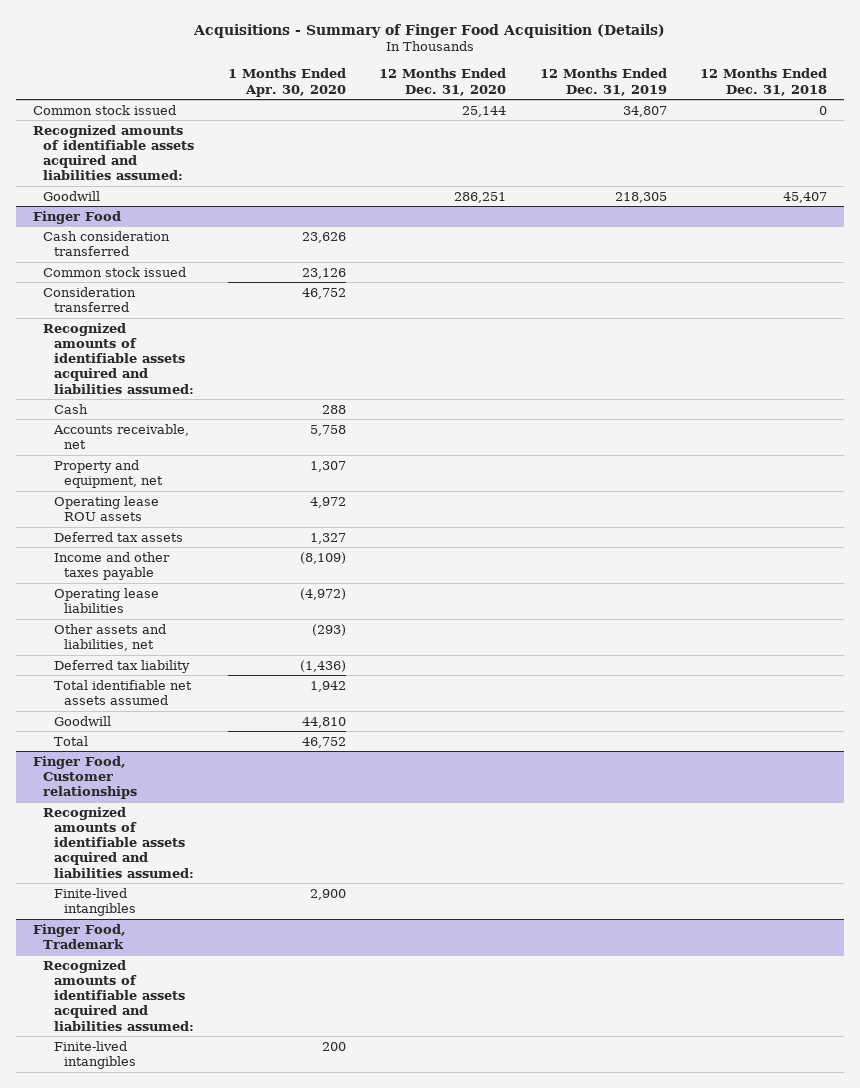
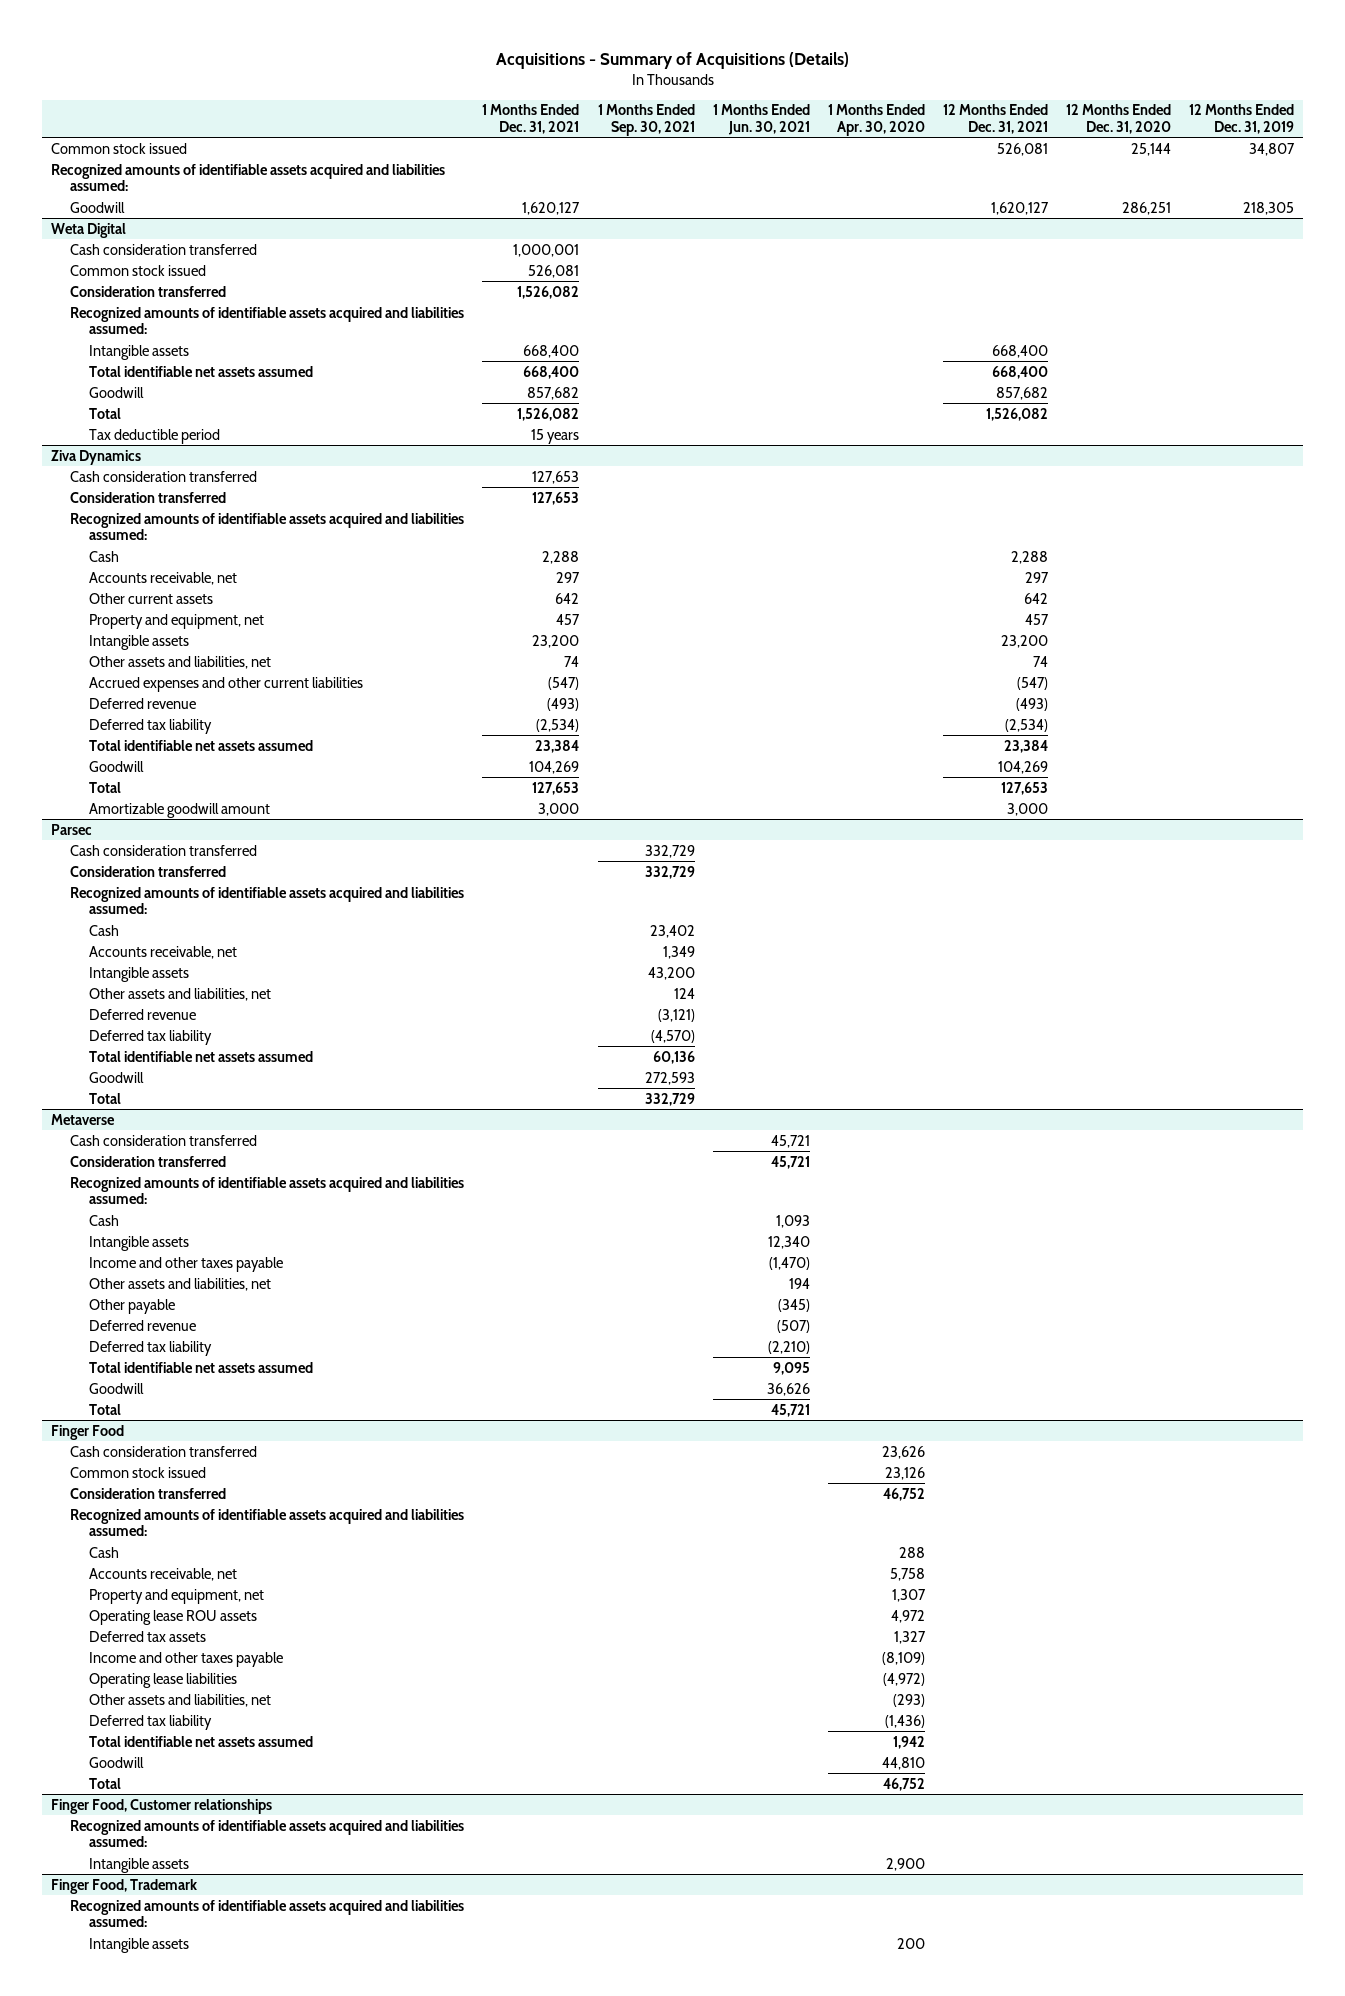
[193,23,666,38] Acquisitions - Summary of Finger Food Acquisition (Details) -> [495,52,849,70] Acquisitions - Summary of Acquisitions (Details)
[700,68,828,96] 12 Months Ended Dec. 31, 2018 -> none
none -> [482,104,580,135] 1 Months Ended Dec. 31, 2021
none -> [597,104,695,137] 1 Months Ended Sep. 30, 2021
none -> [712,104,810,136] 1 Months Ended Jun. 30, 2021
none -> [942,104,1048,135] 12 Months Ended Dec. 31, 2021
none -> [51,222,127,238] Weta Digital
none -> [70,243,258,255] Cash consideration transferred
none -> [70,264,207,276] Common stock issued
none -> [70,285,227,297] Consideration transferred
none -> [70,306,465,335] Recognized amounts of identifiable assets acquired and liabilities assumed:
none -> [89,344,190,360] Intangible assets
none -> [89,365,314,377] Total identifiable net assets assumed
none -> [89,386,145,398] Goodwill
none -> [89,407,122,419] Total
none -> [89,428,221,444] Tax deductible period
none -> [51,449,142,465] Ziva Dynamics
none -> [70,470,258,482] Cash consideration transferred
none -> [70,491,227,503] Consideration transferred
none -> [70,512,465,541] Recognized amounts of identifiable assets acquired and liabilities assumed:
none -> [89,550,120,562] Cash
none -> [89,571,238,585] Accounts receivable, net
none -> [89,592,214,604] Other current assets
none -> [89,613,265,629] Property and equipment, net
none -> [89,634,190,650] Intangible assets
none -> [89,655,272,669] Other assets and liabilities, net
none -> [89,676,364,692] Accrued expenses and other current liabilities
none -> [89,697,197,709] Deferred revenue
none -> [89,718,213,734] Deferred tax liability
none -> [89,739,314,751] Total identifiable net assets assumed
none -> [89,760,145,772] Goodwill
none -> [89,781,122,793] Total
none -> [89,802,271,818] Amortizable goodwill amount
none -> [51,823,93,835] Parsec
none -> [70,844,258,856] Cash consideration transferred
none -> [70,865,227,877] Consideration transferred
none -> [70,886,465,915] Recognized amounts of identifiable assets acquired and liabilities assumed:
none -> [89,924,120,936] Cash
none -> [89,945,238,959] Accounts receivable, net
none -> [89,966,190,982] Intangible assets
none -> [89,987,272,1001] Other assets and liabilities, net
none -> [89,1008,197,1020] Deferred revenue
none -> [89,1029,213,1045] Deferred tax liability
none -> [89,1050,314,1062] Total identifiable net assets assumed
none -> [89,1071,145,1083] Goodwill
none -> [89,1092,122,1104] Total
none -> [51,1113,116,1125] Metaverse
none -> [70,1134,258,1146] Cash consideration transferred
none -> [70,1155,227,1167] Consideration transferred
none -> [70,1176,465,1205] Recognized amounts of identifiable assets acquired and liabilities assumed:
none -> [89,1214,120,1226] Cash
none -> [89,1235,190,1251] Intangible assets
none -> [89,1256,284,1272] Income and other taxes payable
none -> [89,1277,272,1291] Other assets and liabilities, net
none -> [89,1298,176,1314] Other payable
none -> [89,1319,197,1331] Deferred revenue
none -> [89,1340,213,1356] Deferred tax liability
none -> [89,1361,314,1373] Total identifiable net assets assumed
none -> [89,1382,145,1394] Goodwill
none -> [89,1403,122,1415] Total
[53,887,136,916] Finite-lived intangibles -> [89,1857,190,1873] Intangible assets
[53,1040,136,1069] Finite-lived intangibles -> [89,1937,190,1953] Intangible assets

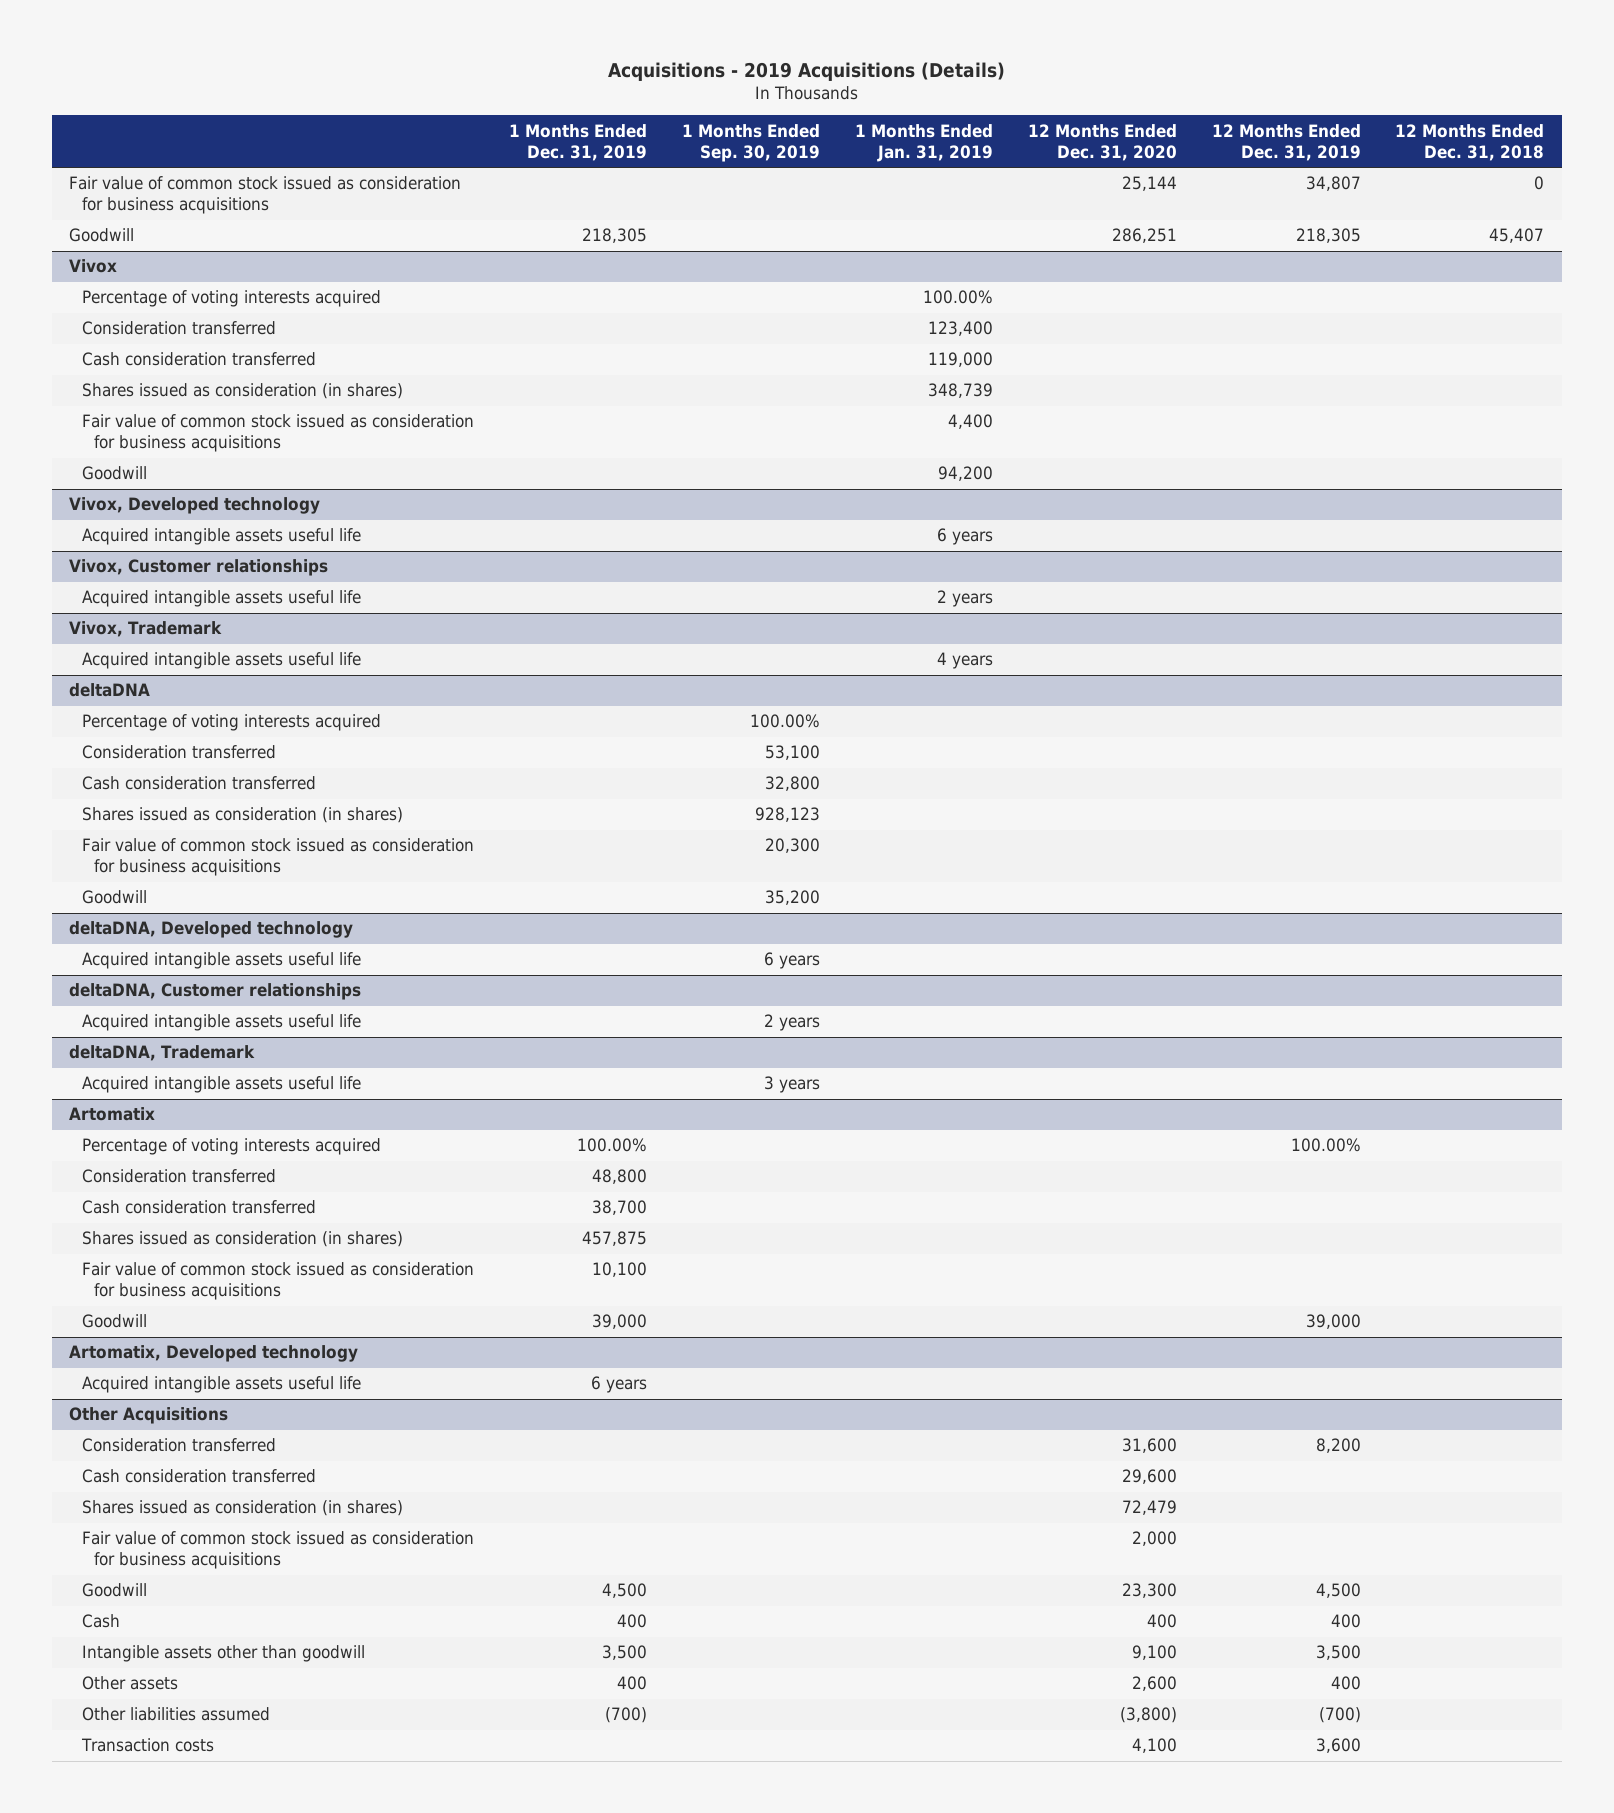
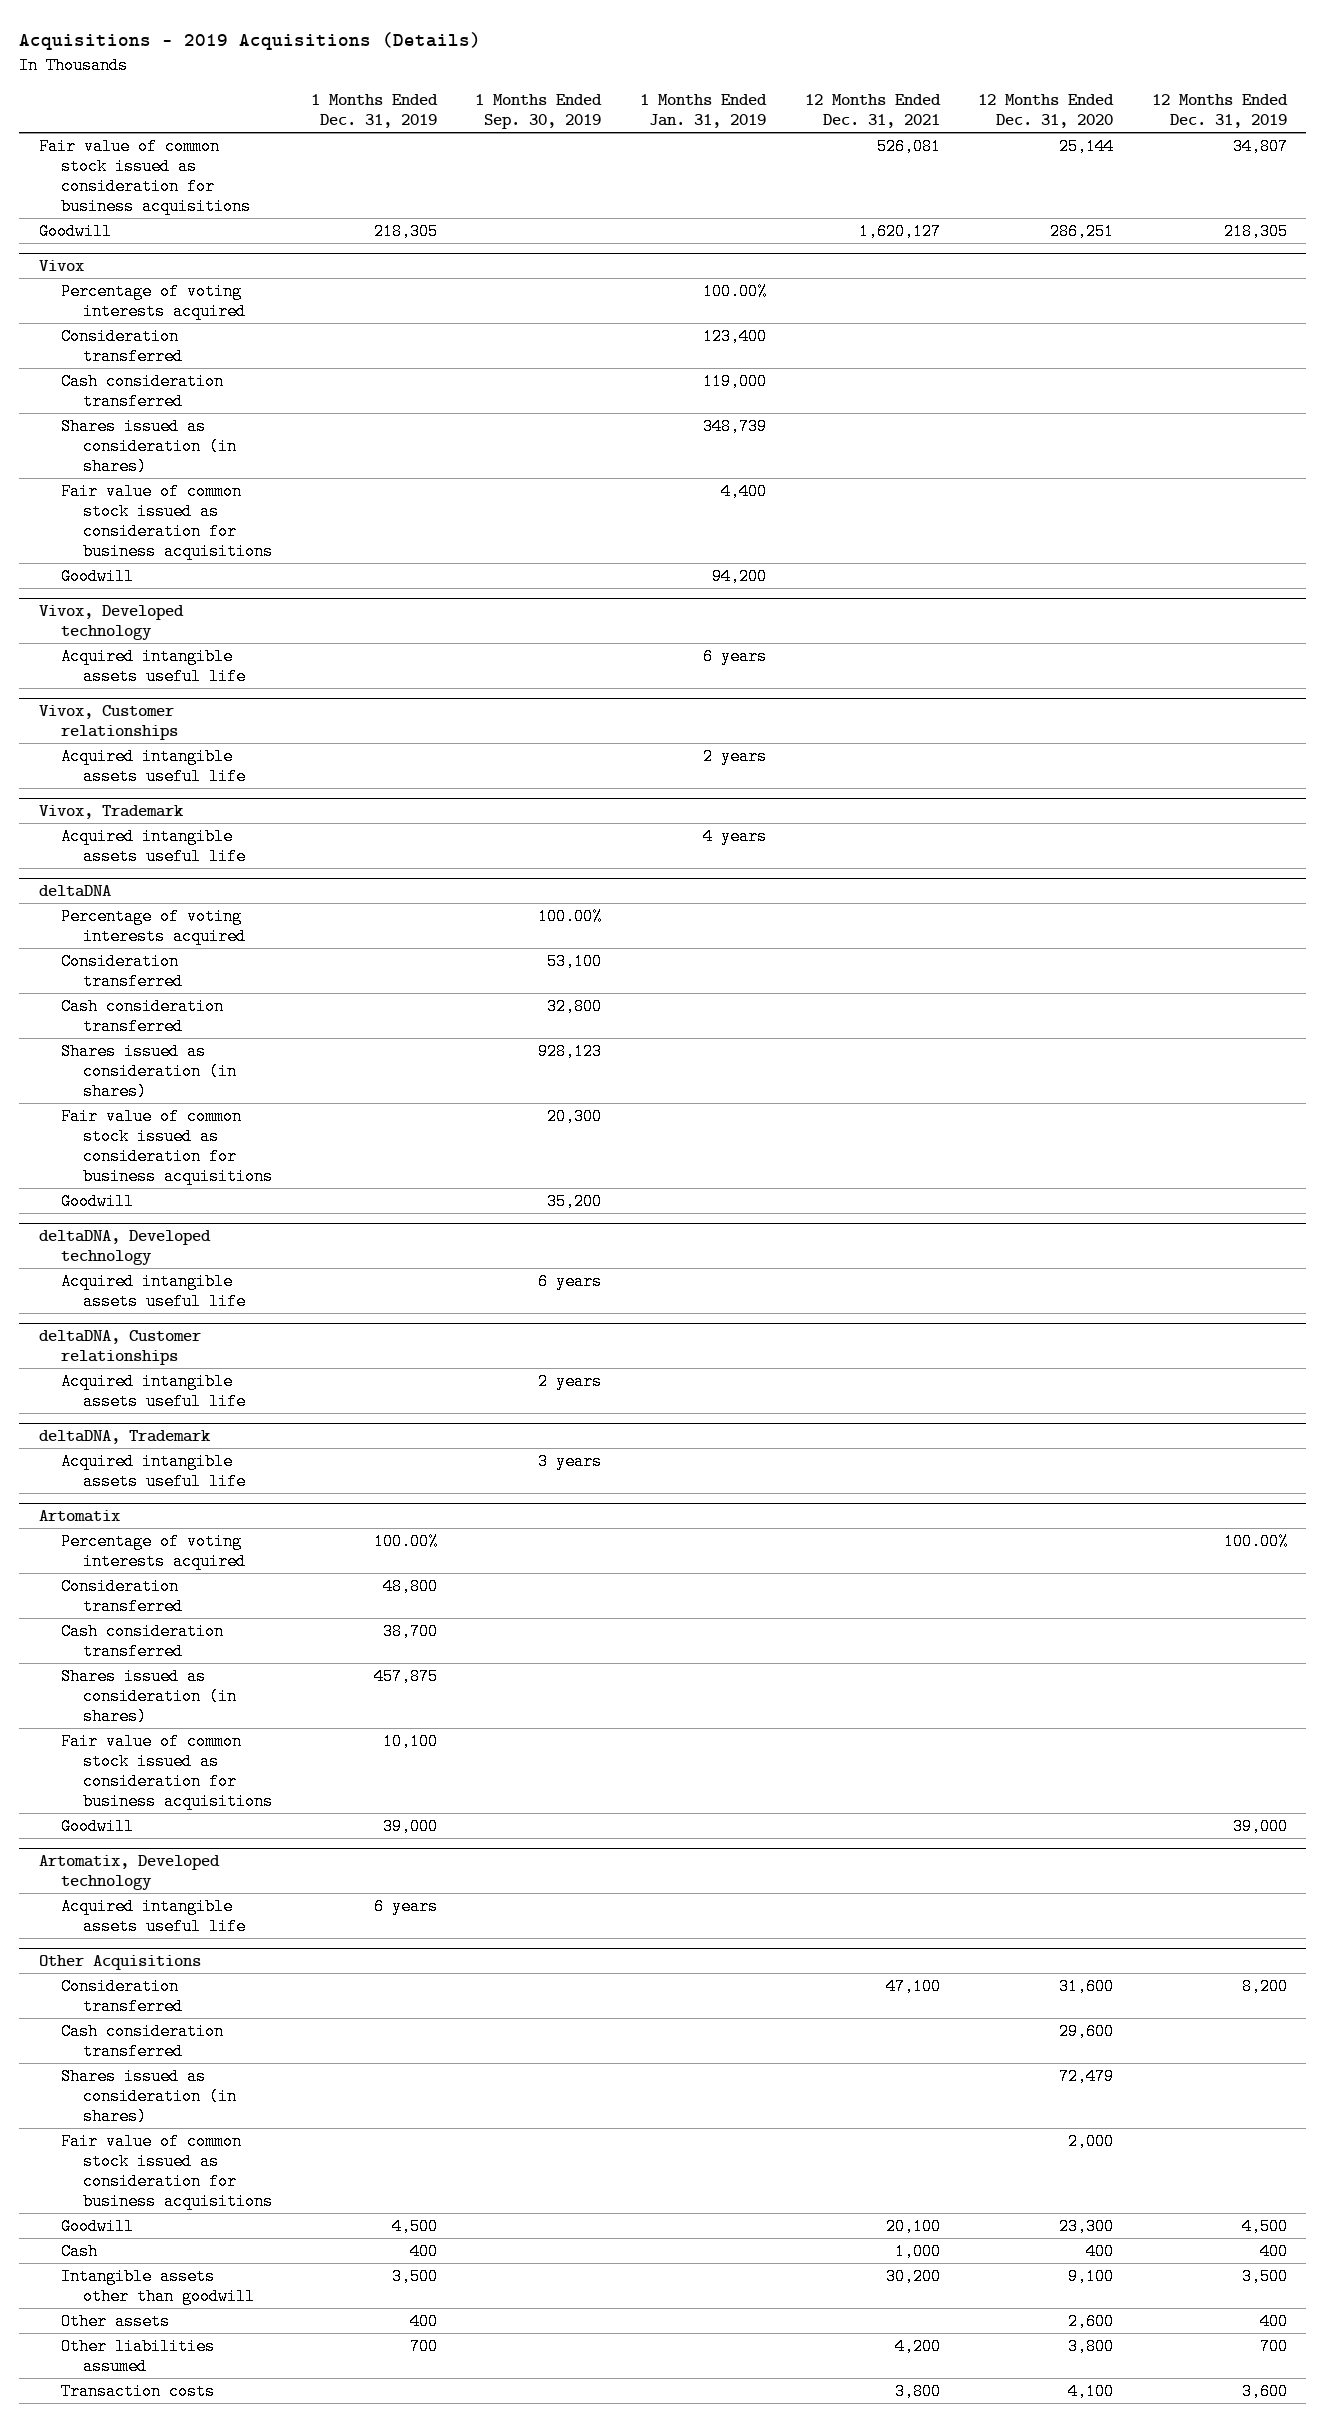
[1395,123,1545,161] 12 Months Ended Dec. 31, 2018 -> none
none -> [804,93,941,129] 12 Months Ended Dec. 31, 2021
[604,1707,647,1724] (700) -> [409,2337,438,2355] 700
[1119,1707,1177,1724] (3,800) -> [1068,2337,1115,2355] 3,800
[1318,1707,1361,1724] (700) -> [1259,2337,1288,2355] 700

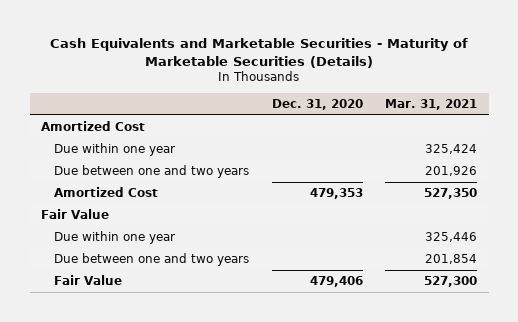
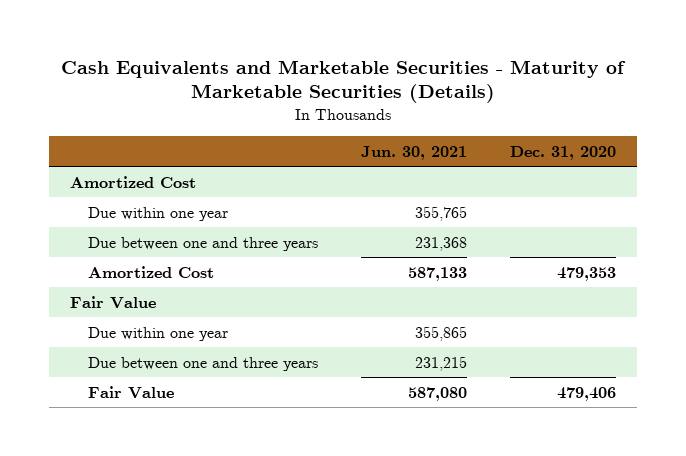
[385,98,478,110] Mar. 31, 2021 -> none
none -> [360,145,467,160] Jun. 30, 2021
[54,165,250,179] Due between one and two years -> [87,236,318,251] Due between one and three years
[54,253,250,267] Due between one and two years -> [87,356,318,371] Due between one and three years

